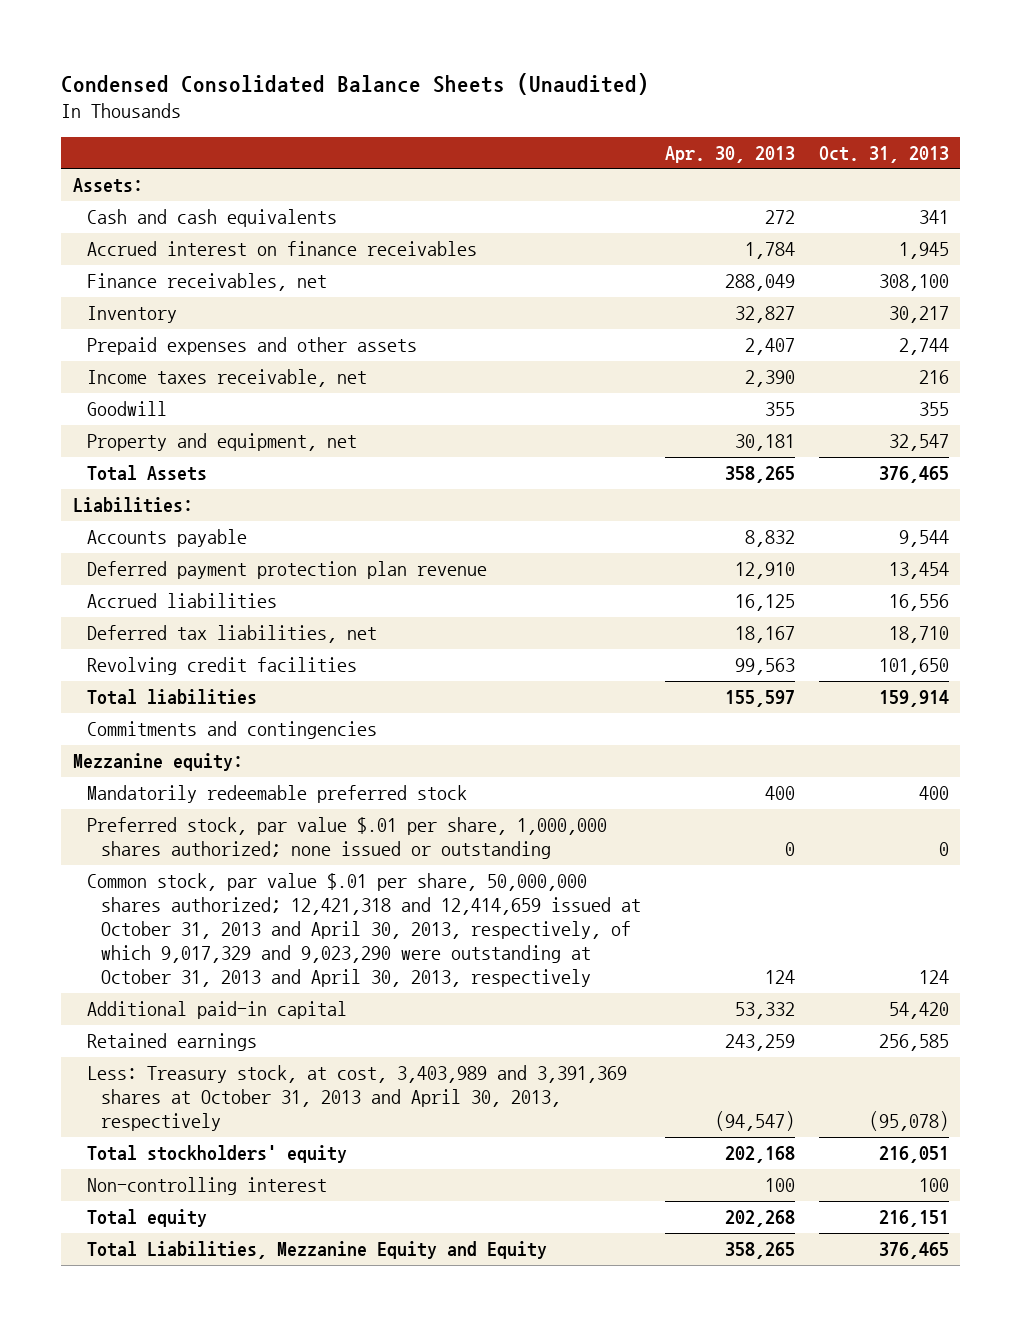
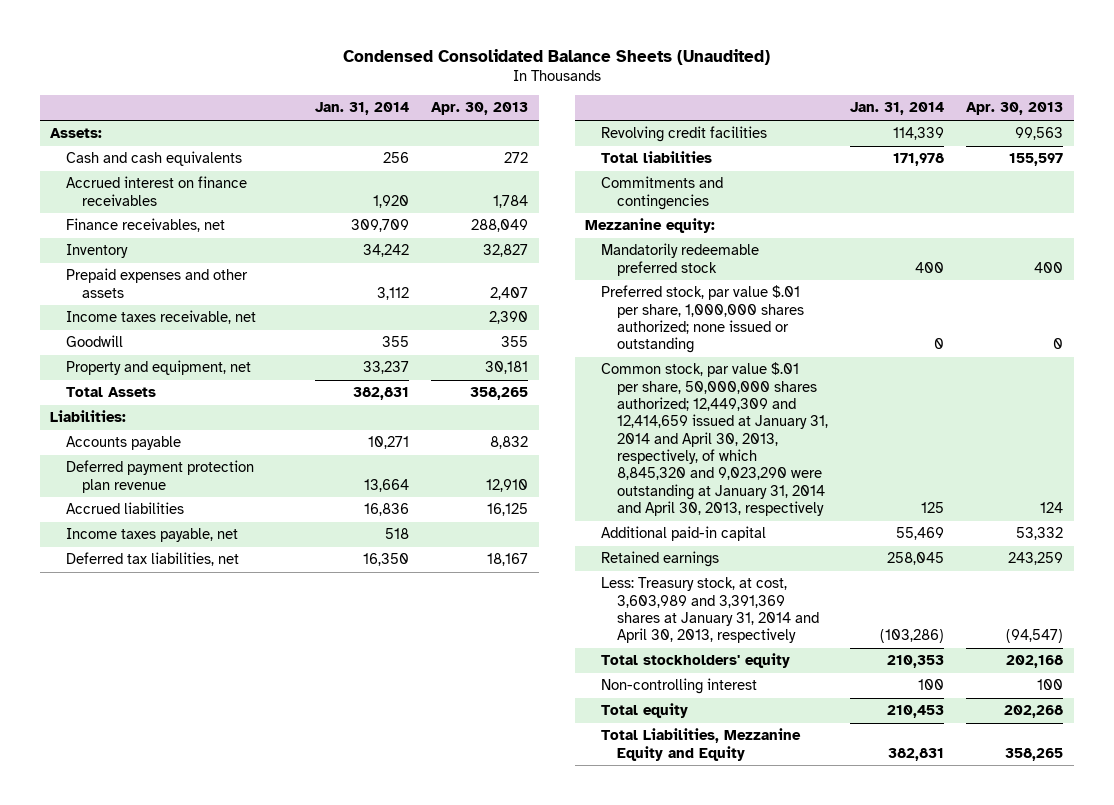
[818,145,949,163] Oct. 31, 2013 -> none
none -> [315,102,410,116] Jan. 31, 2014
none -> [66,528,239,543] Income taxes payable, net
[87,872,642,988] Common stock, par value $.01 per share, 50,000,000 shares authorized; 12,421,318 and 12,414,659 issued at October 31, 2013 and April 30, 2013, respectively, of which 9,017,329 and 9,023,290 were outstanding at October 31, 2013 and April 30, 2013, respectively -> [601,362,829,517] Common stock, par value $.01 per share, 50,000,000 shares authorized; 12,449,309 and 12,414,659 issued at January 31, 2014 and April 30, 2013, respectively, of which 8,845,320 and 9,023,290 were outstanding at January 31, 2014 and April 30, 2013, respectively
[87,1064,628,1132] Less: Treasury stock, at cost, 3,403,989 and 3,391,369 shares at October 31, 2013 and April 30, 2013, respectively -> [601,577,820,644] Less: Treasury stock, at cost, 3,603,989 and 3,391,369 shares at January 31, 2014 and April 30, 2013, respectively

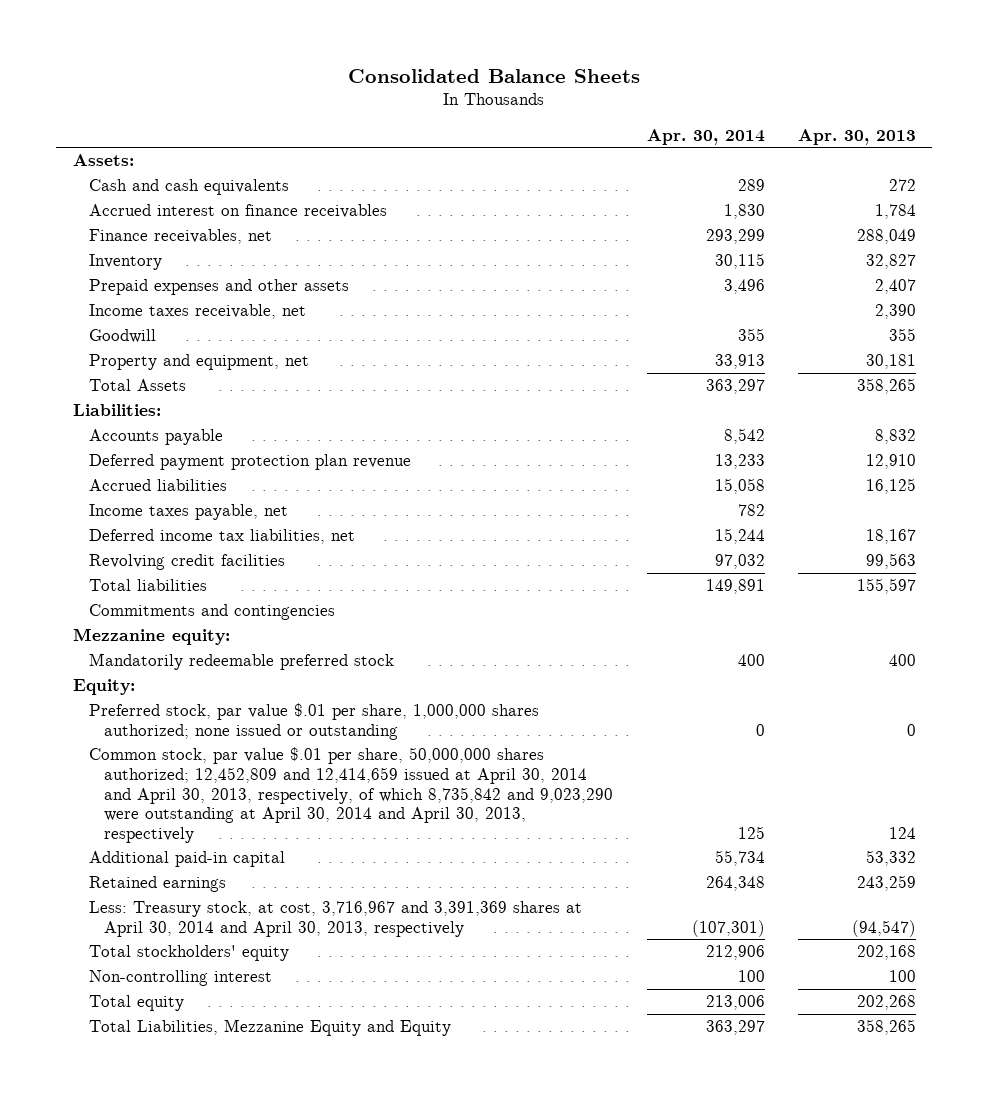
[342,48,770,65] Condensed Consolidated Balance Sheets (Unaudited) -> [348,68,641,83] Consolidated Balance Sheets
[315,102,410,116] Jan. 31, 2014 -> none
none -> [646,128,765,145] Apr. 30, 2014
[66,552,240,567] Deferred tax liabilities, net -> [88,529,355,545] Deferred income tax liabilities, net
none -> [72,679,135,696] Equity:
[601,362,829,517] Common stock, par value $.01 per share, 50,000,000 shares authorized; 12,449,309 and 12,414,659 issued at January 31, 2014 and April 30, 2013, respectively, of which 8,845,320 and 9,023,290 were outstanding at January 31, 2014 and April 30, 2013, respectively -> [88,747,614,843] Common stock, par value $.01 per share, 50,000,000 shares authorized; 12,452,809 and 12,414,659 issued at April 30, 2014 and April 30, 2013, respectively, of which 8,735,842 and 9,023,290 were outstanding at April 30, 2014 and April 30, 2013, respectively
[601,577,820,644] Less: Treasury stock, at cost, 3,603,989 and 3,391,369 shares at January 31, 2014 and April 30, 2013, respectively -> [88,901,582,937] Less: Treasury stock, at cost, 3,716,967 and 3,391,369 shares at April 30, 2014 and April 30, 2013, respectively

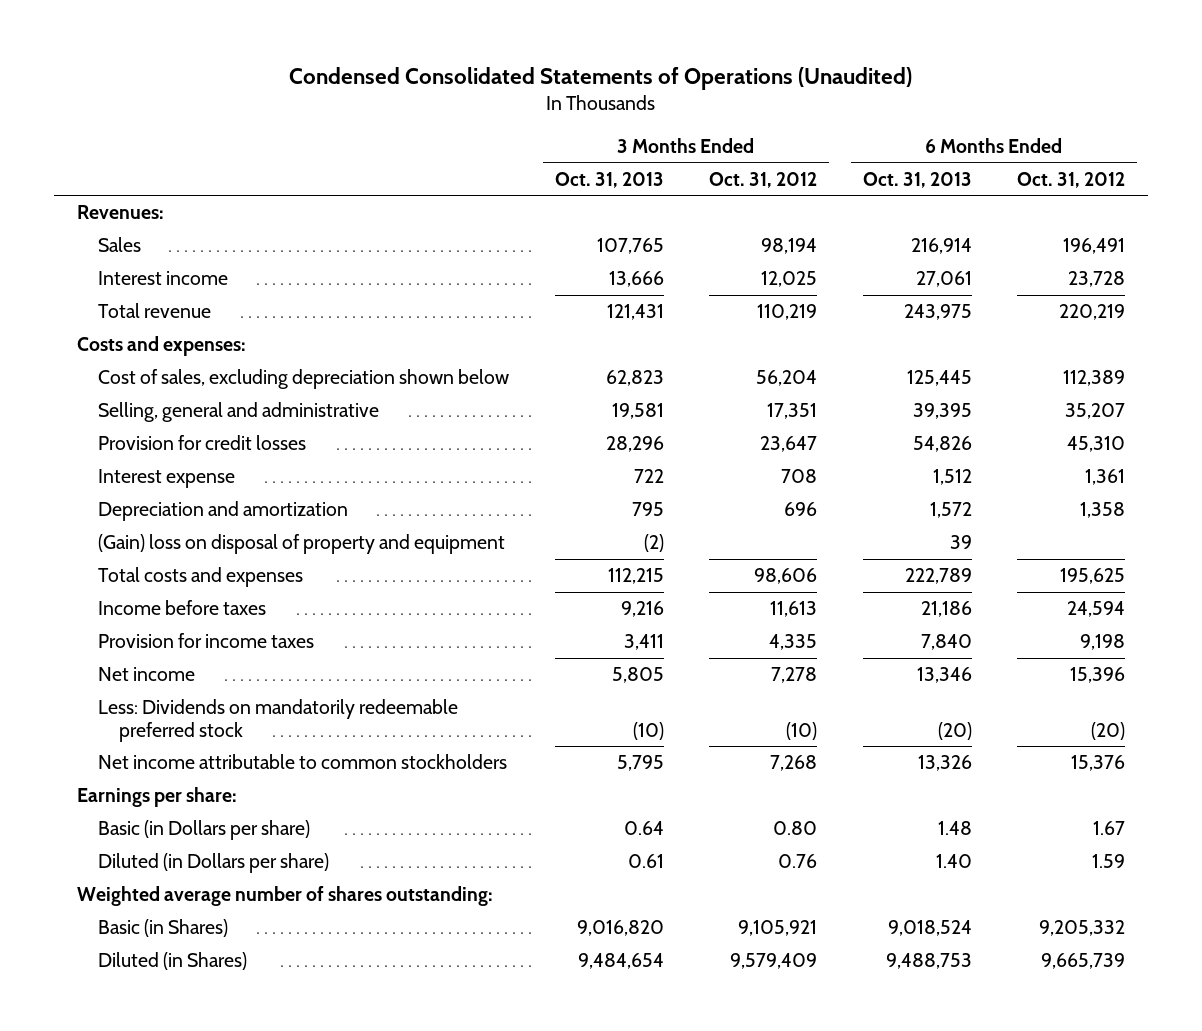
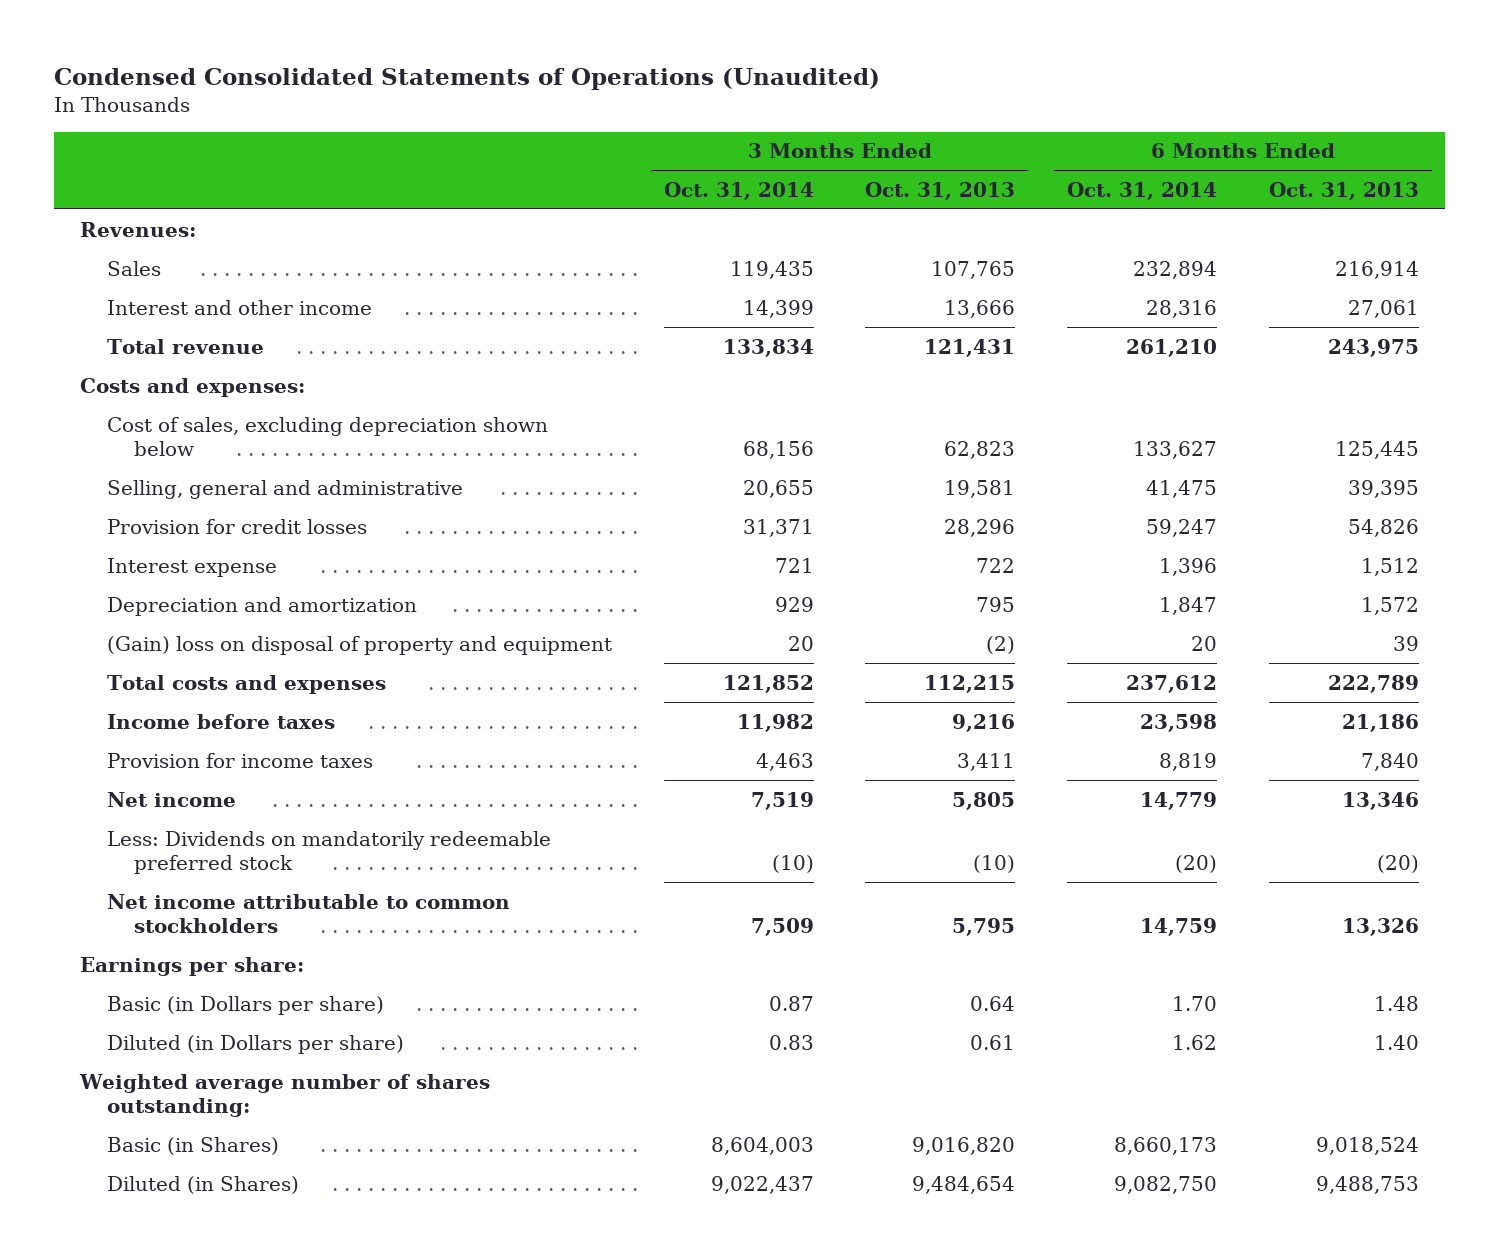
[709,171,818,188] Oct. 31, 2012 -> none
[1017,171,1126,188] Oct. 31, 2012 -> none
none -> [663,181,814,200] Oct. 31, 2014
none -> [1067,181,1218,200] Oct. 31, 2014
[98,271,229,286] Interest income -> [106,299,372,315] Interest and other income

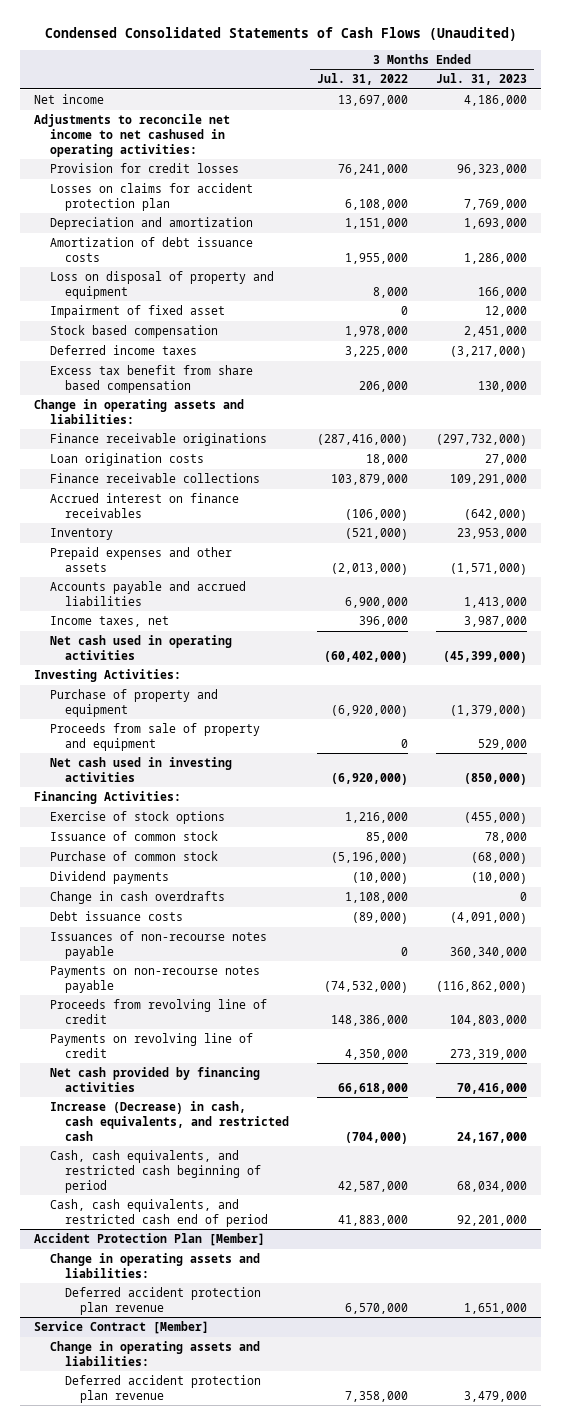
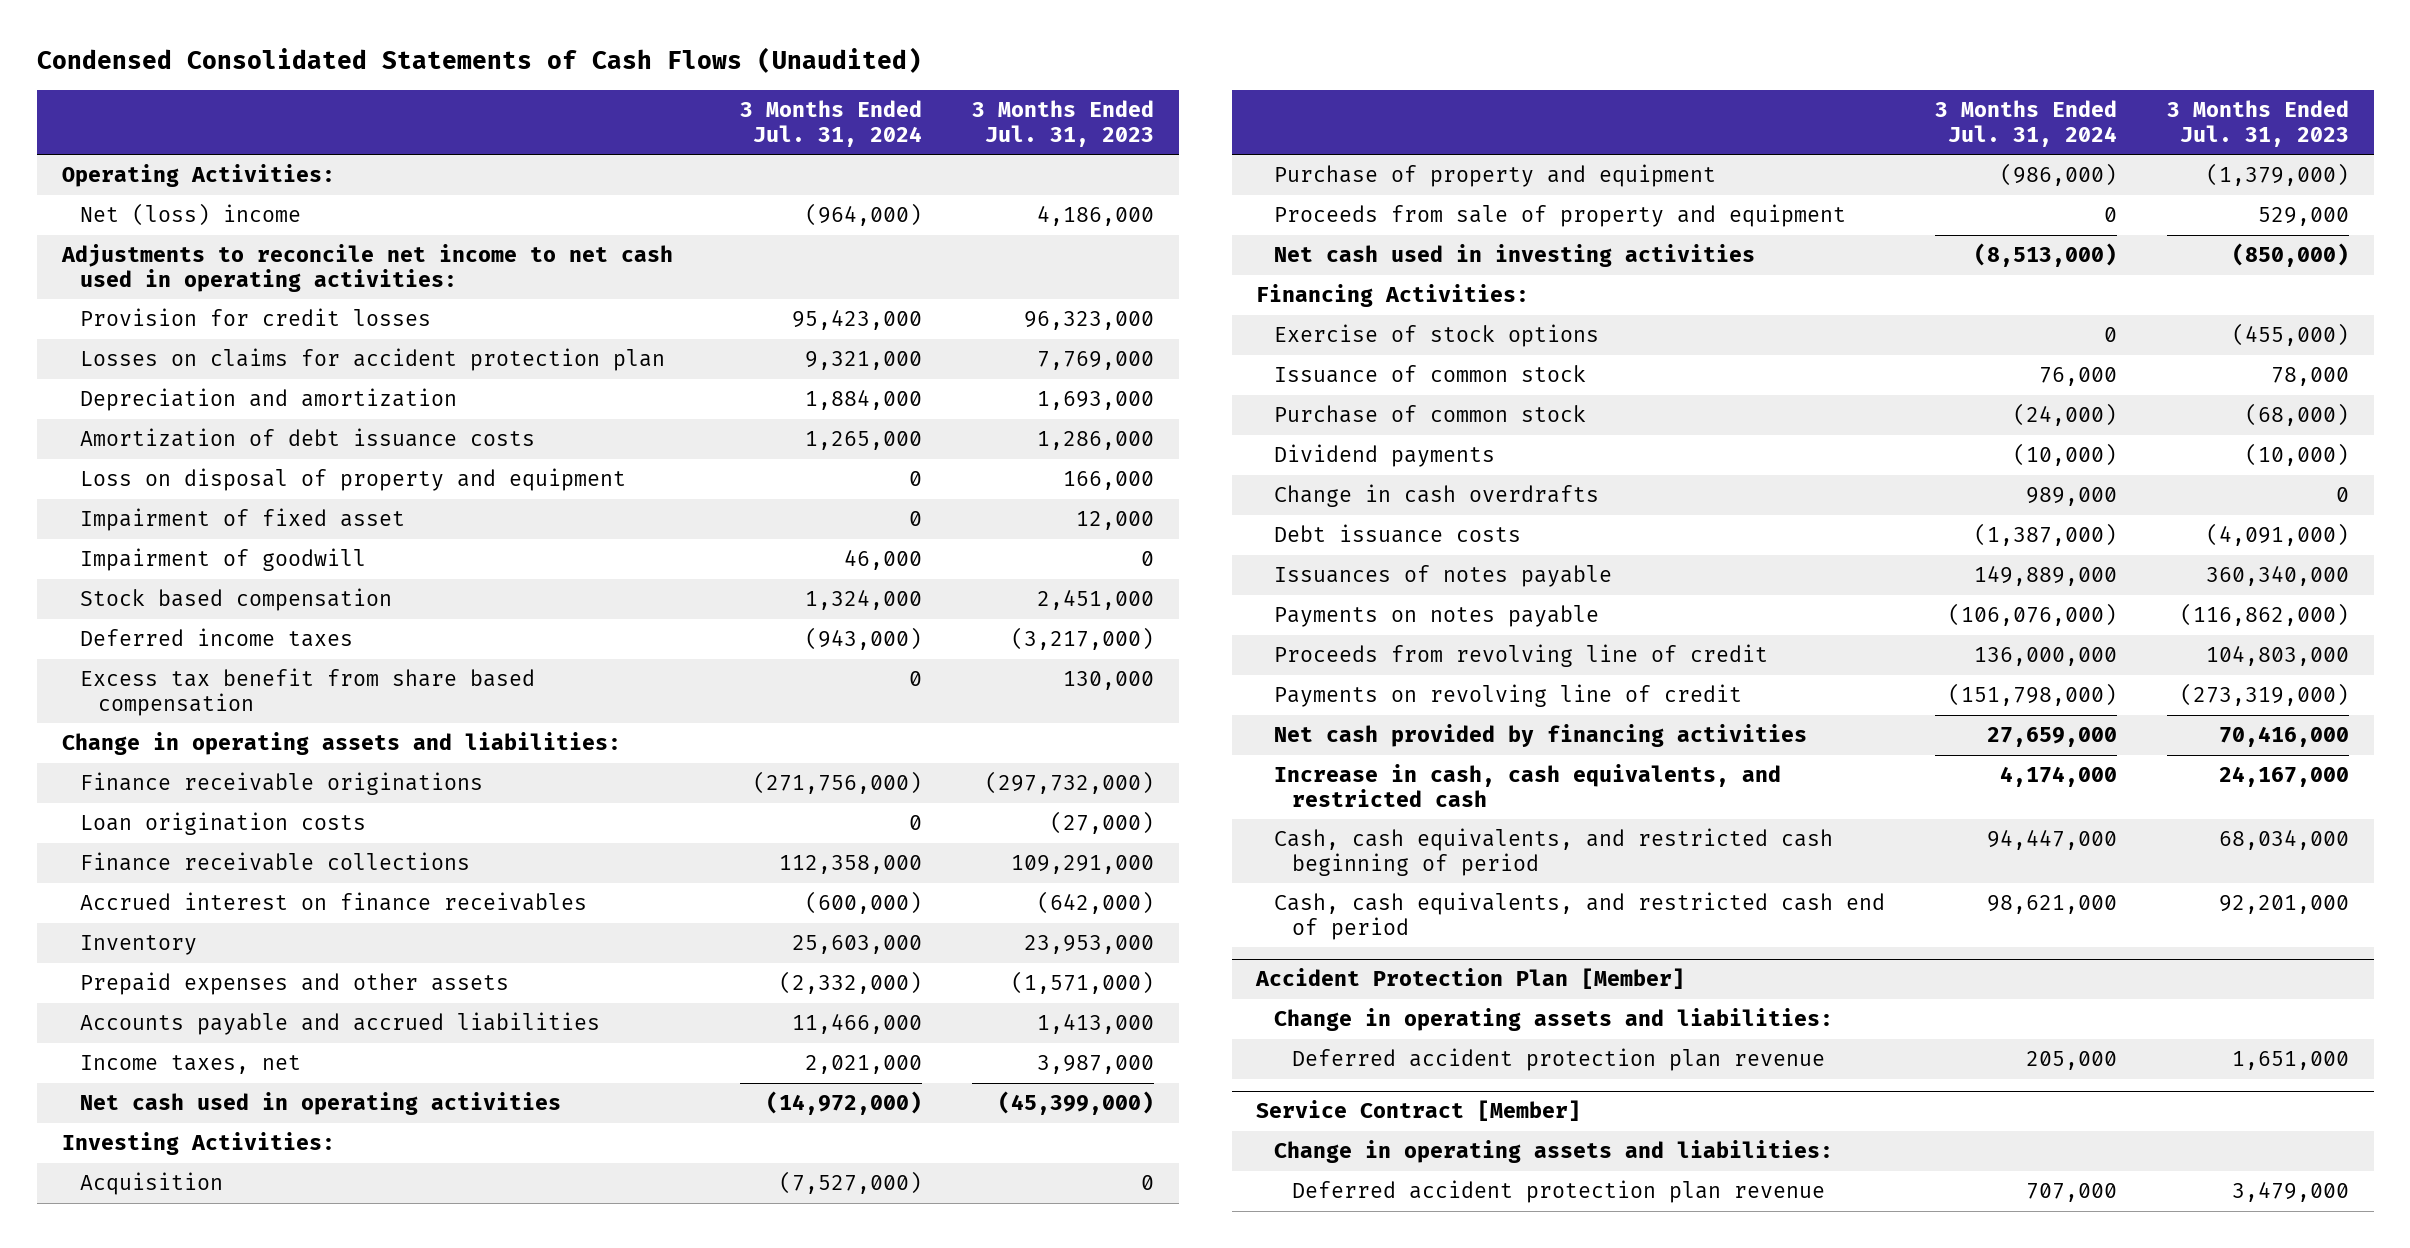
[316,73,408,86] Jul. 31, 2022 -> none
none -> [740,100,923,148] 3 Months Ended Jul. 31, 2024
none -> [61,164,335,188] Operating Activities:
[34,93,105,104] Net income -> [79,203,301,227] Net (loss) income
[34,113,231,157] Adjustments to reconcile net income to net cashused in operating activities: -> [60,244,673,292] Adjustments to reconcile net income to net cash used in operating activities:
none -> [79,548,366,572] Impairment of goodwill
[484,453,527,465] 27,000 -> [1050,811,1155,835] (27,000)
none -> [79,1172,223,1196] Acquisition
[49,930,267,959] Issuances of non-recourse notes payable -> [1274,565,1613,588] Issuances of notes payable
[49,965,260,993] Payments on non-recourse notes payable -> [1274,605,1600,628] Payments on notes payable
[449,1048,527,1060] 273,319,000 -> [2179,683,2349,707] (273,319,000)
[49,1100,289,1141] Increase (Decrease) in cash, cash equivalents, and restricted cash -> [1274,764,1782,807] Increase in cash, cash equivalents, and restricted cash

